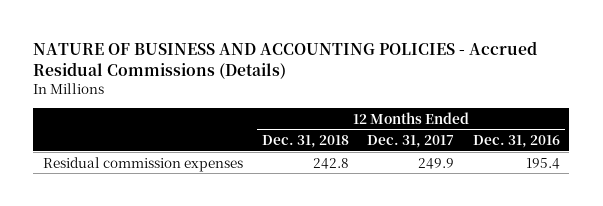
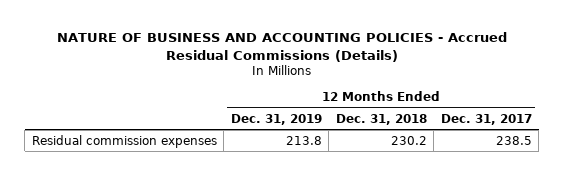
[472,134,560,148] Dec. 31, 2016 -> none
none -> [230,113,322,125] Dec. 31, 2019
[312,157,349,169] 242.8 -> [390,135,427,145] 230.2
[418,157,455,169] 249.9 -> [495,135,532,145] 238.5

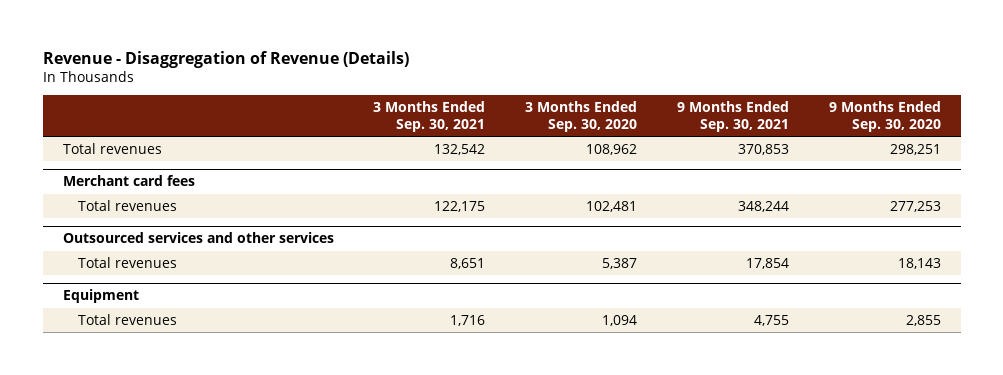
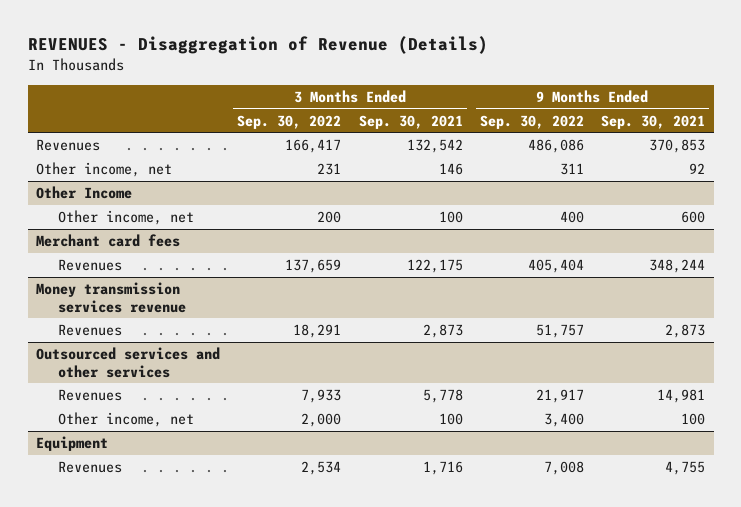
[42,50,409,68] Revenue - Disaggregation of Revenue (Details) -> [27,36,488,55] REVENUES - Disaggregation of Revenue (Details)
[525,100,638,132] 3 Months Ended Sep. 30, 2020 -> none
[828,100,941,132] 9 Months Ended Sep. 30, 2020 -> none
none -> [237,114,342,129] Sep. 30, 2022
none -> [479,114,584,129] Sep. 30, 2022
[62,142,162,154] Total revenues -> [36,138,101,151] Revenues
none -> [36,161,173,177] Other income, net
none -> [36,185,133,199] Other Income
none -> [58,209,195,225] Other income, net
[78,199,178,211] Total revenues -> [58,258,123,271] Revenues
none -> [36,281,187,313] Money transmission services revenue
none -> [58,323,123,336] Revenues
[78,256,178,268] Total revenues -> [58,388,123,401] Revenues
[450,257,486,269] 8,651 -> [422,388,463,403] 5,778
[746,257,790,269] 17,854 -> [657,388,706,403] 14,981
none -> [58,411,195,427] Other income, net
[78,313,178,325] Total revenues -> [58,460,123,473] Revenues

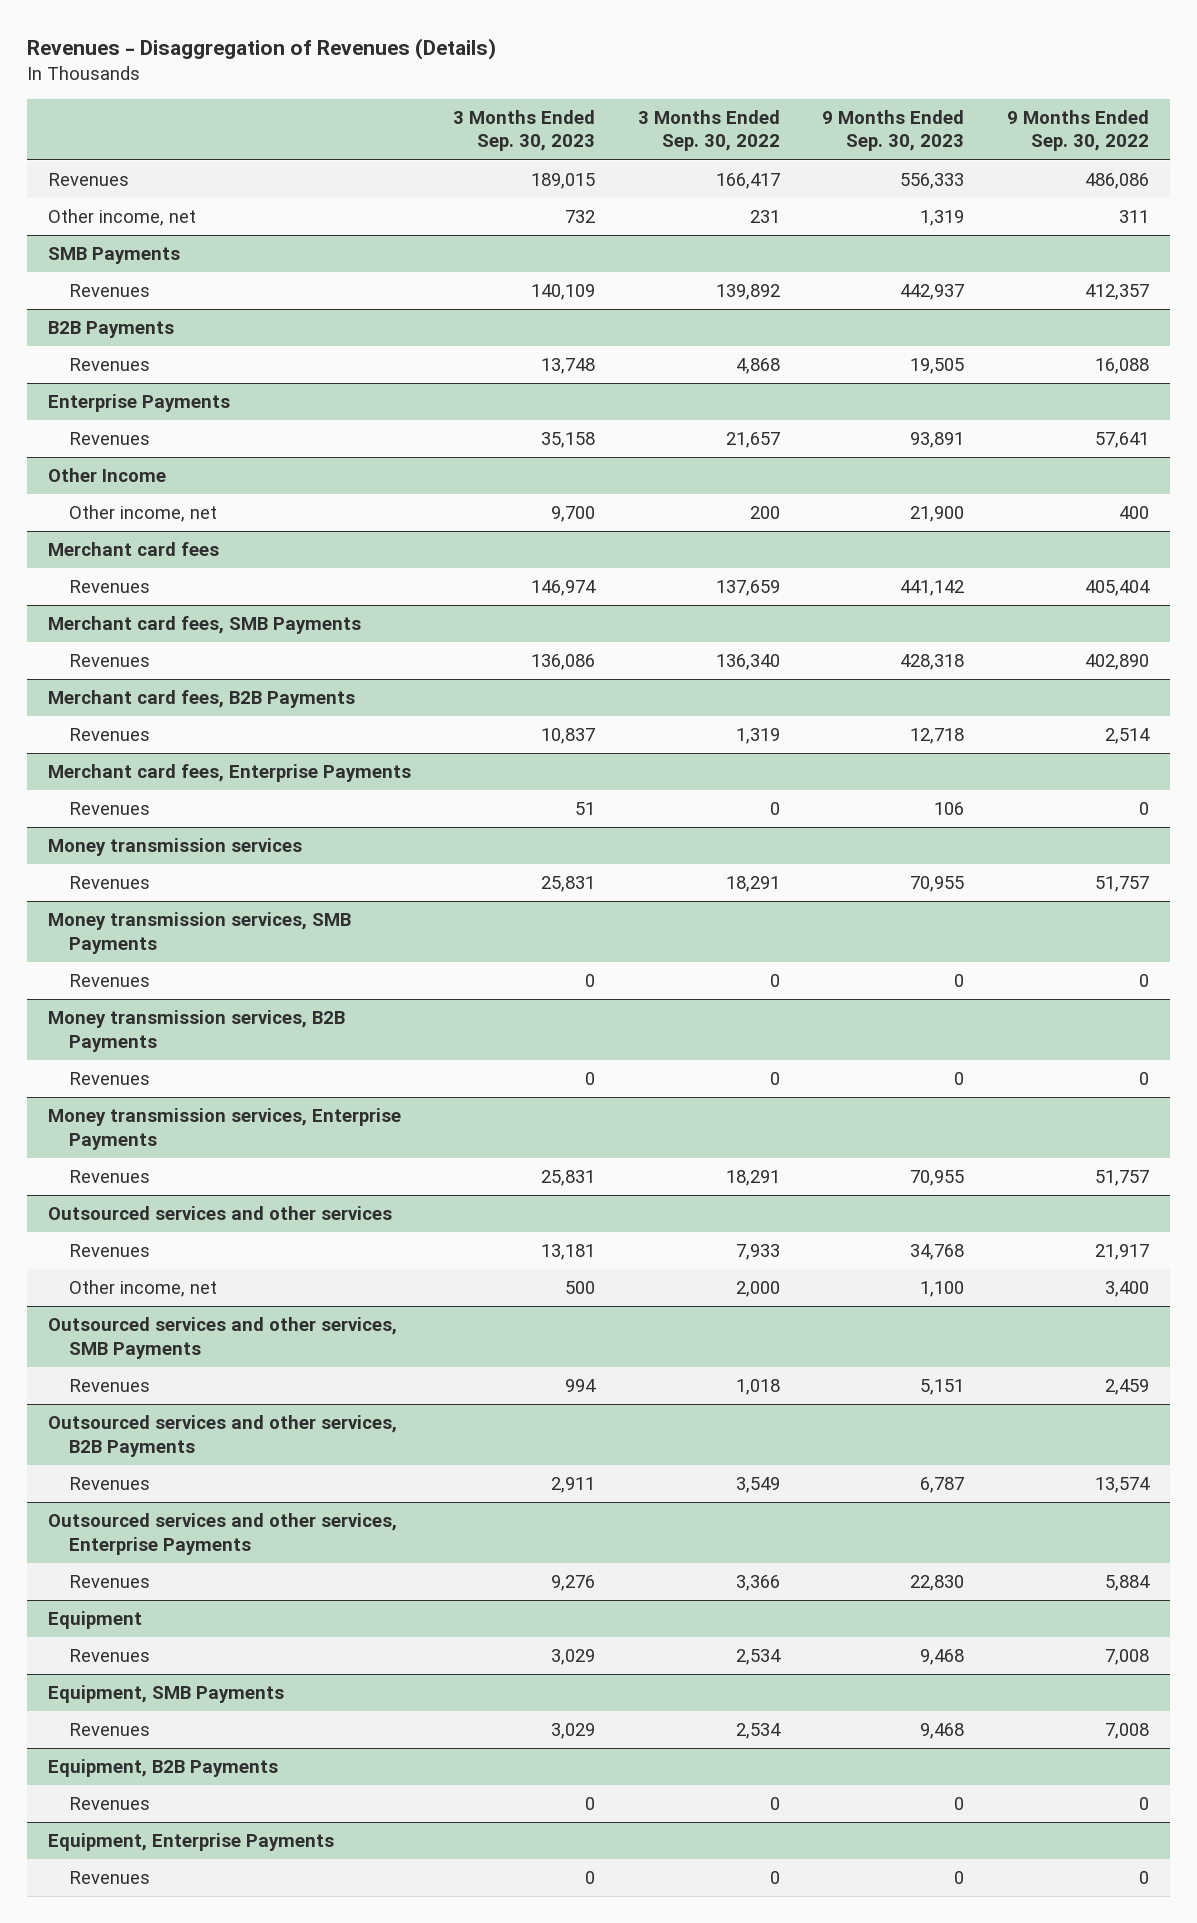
[27,36,488,55] REVENUES - Disaggregation of Revenue (Details) -> [26,38,496,61] Revenues - Disaggregation of Revenues (Details)
[358,114,463,129] Sep. 30, 2021 -> none
[601,114,706,129] Sep. 30, 2021 -> none
none -> [453,109,596,152] 3 Months Ended Sep. 30, 2023
none -> [822,109,965,152] 9 Months Ended Sep. 30, 2023
none -> [47,247,180,265] SMB Payments
none -> [69,284,151,298] Revenues
none -> [47,321,174,339] B2B Payments
none -> [69,358,151,372] Revenues
none -> [47,394,230,413] Enterprise Payments
none -> [69,432,151,446] Revenues
none -> [47,616,361,635] Merchant card fees, SMB Payments
none -> [69,654,151,668] Revenues
none -> [47,690,355,709] Merchant card fees, B2B Payments
none -> [69,728,151,742] Revenues
none -> [47,764,411,783] Merchant card fees, Enterprise Payments
none -> [69,802,151,816] Revenues
[36,281,187,313] Money transmission services revenue -> [47,838,302,857] Money transmission services
none -> [47,912,351,954] Money transmission services, SMB Payments
none -> [69,974,151,988] Revenues
none -> [47,1010,345,1052] Money transmission services, B2B Payments
none -> [69,1072,151,1086] Revenues
none -> [47,1108,401,1150] Money transmission services, Enterprise Payments
none -> [69,1170,151,1184] Revenues
none -> [47,1317,397,1359] Outsourced services and other services, SMB Payments
none -> [69,1379,151,1393] Revenues
none -> [47,1415,397,1457] Outsourced services and other services, B2B Payments
none -> [69,1477,151,1491] Revenues
none -> [47,1513,397,1555] Outsourced services and other services, Enterprise Payments
none -> [69,1575,151,1589] Revenues
none -> [47,1685,284,1704] Equipment, SMB Payments
none -> [69,1723,151,1737] Revenues
none -> [47,1759,278,1778] Equipment, B2B Payments
none -> [69,1797,151,1811] Revenues
none -> [47,1833,334,1852] Equipment, Enterprise Payments
none -> [69,1871,151,1885] Revenues

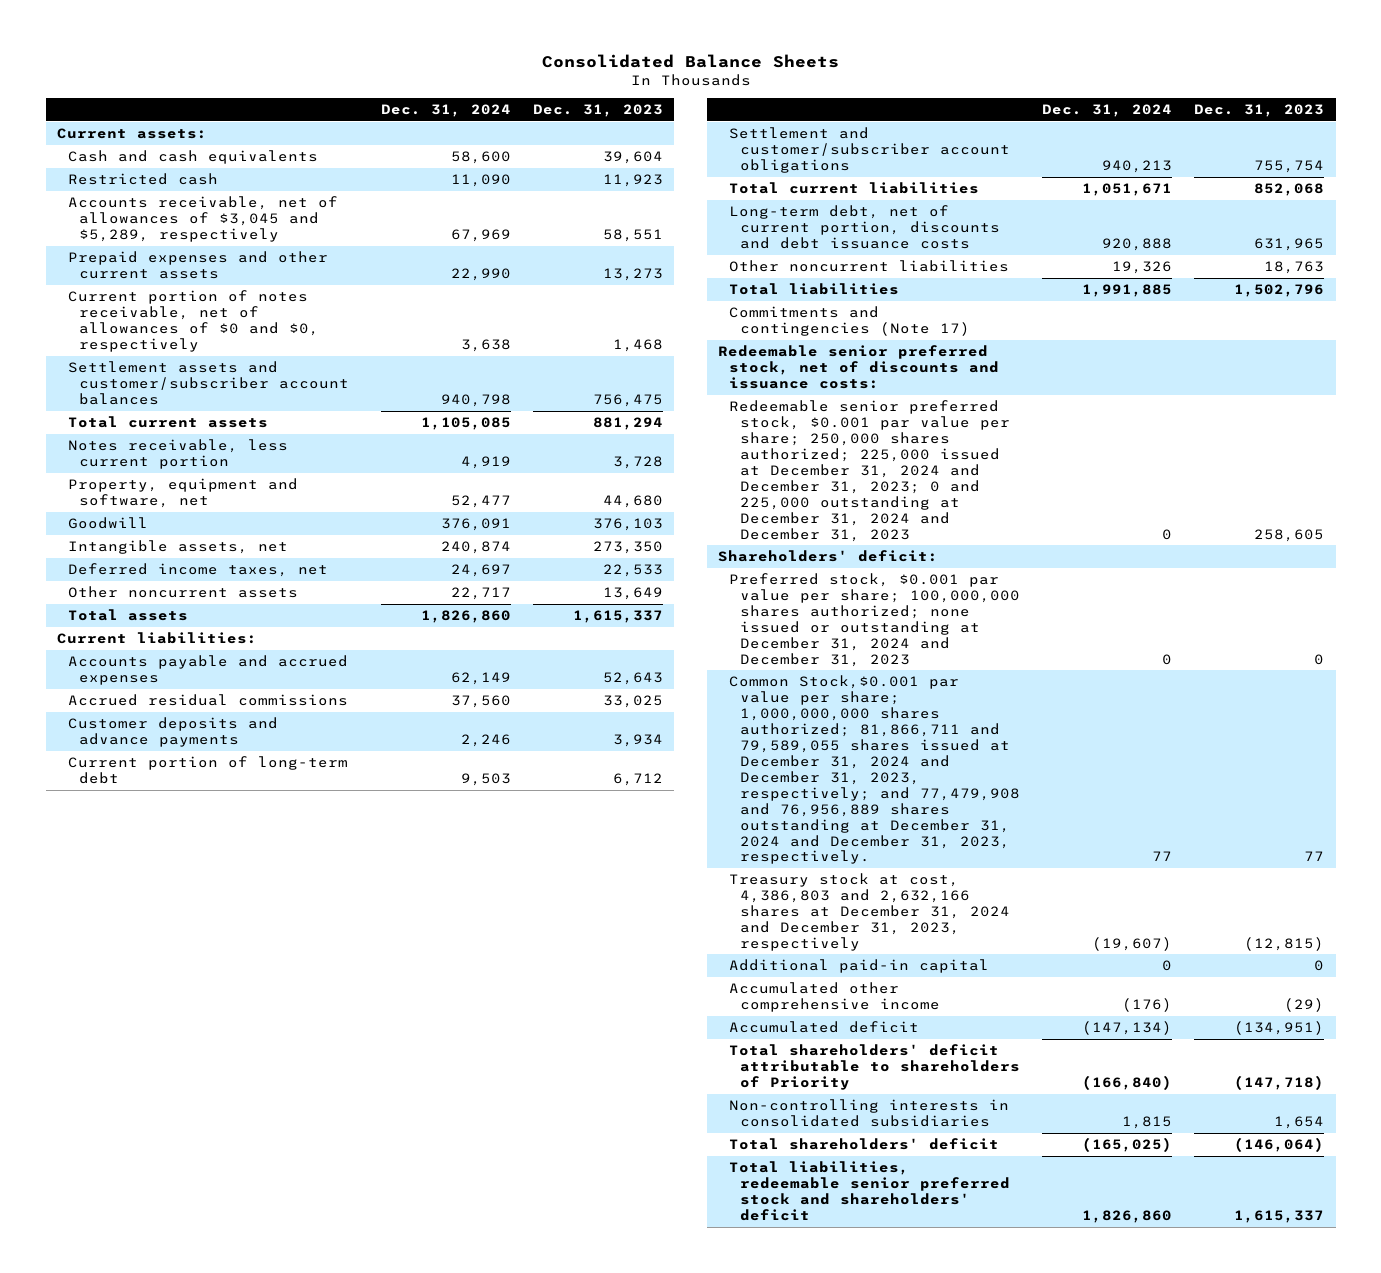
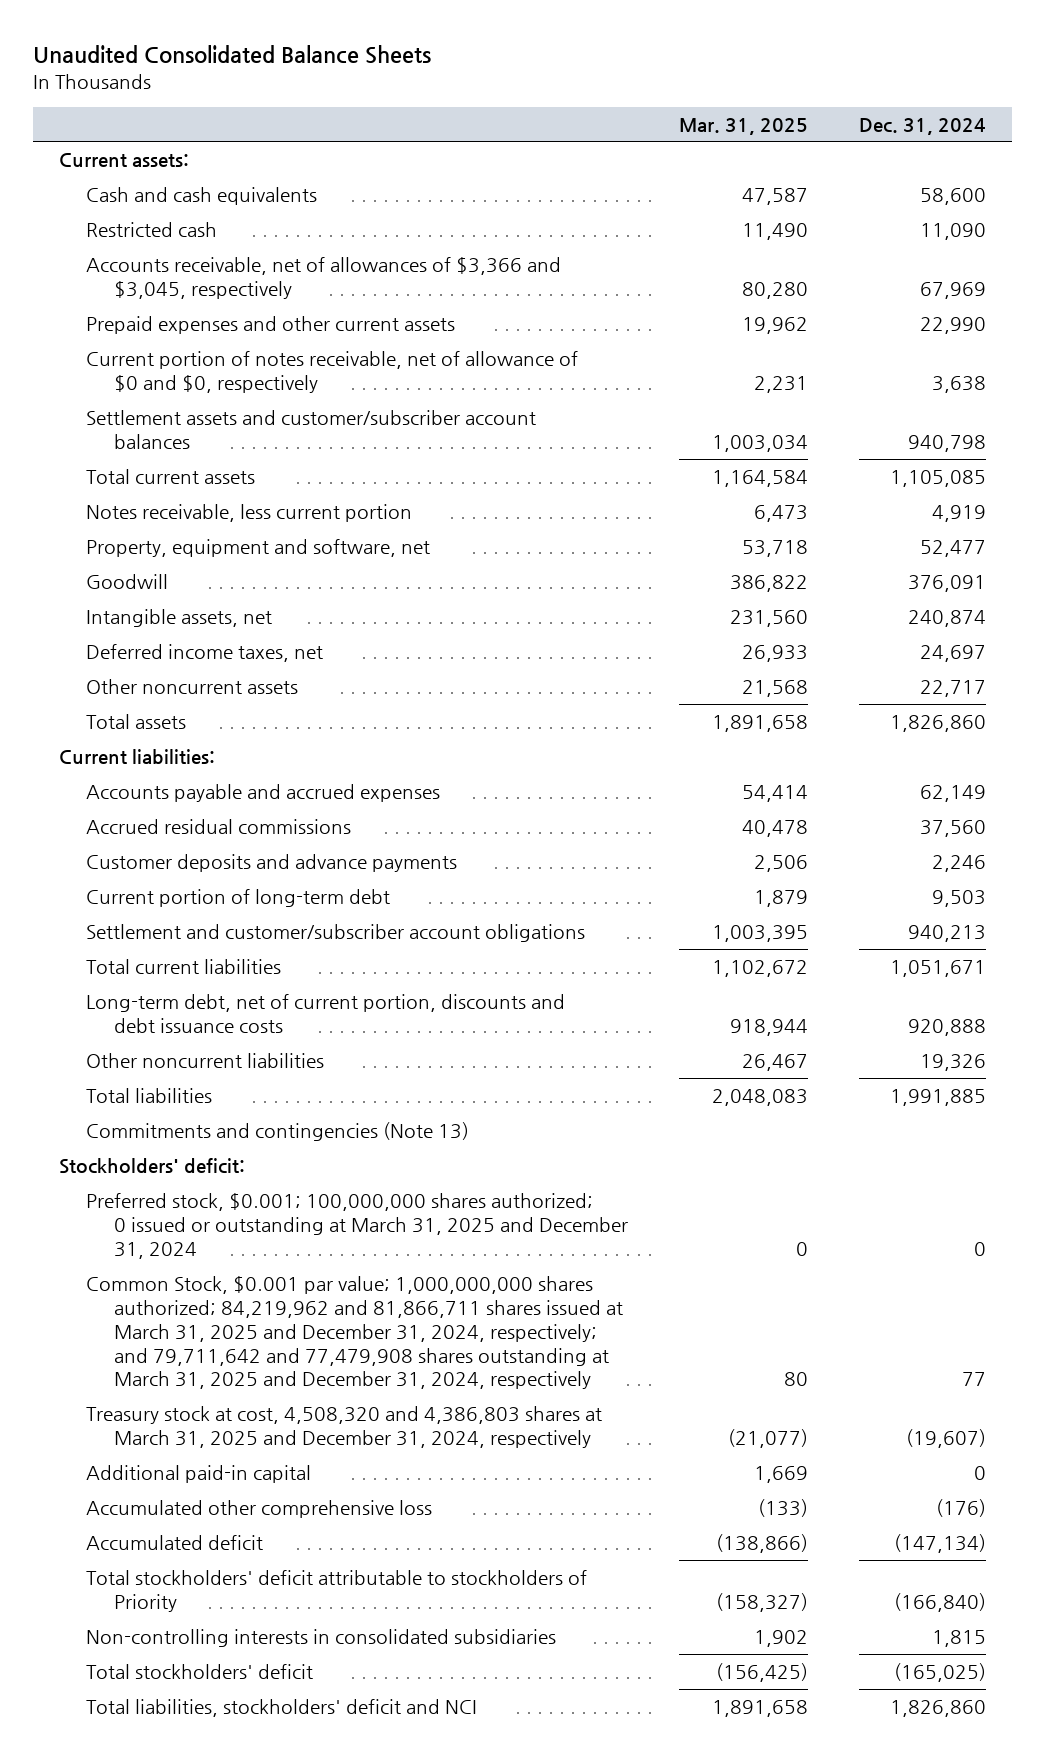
[541,53,839,68] Consolidated Balance Sheets -> [33,45,432,65] Unaudited Consolidated Balance Sheets
[532,104,663,118] Dec. 31, 2023 -> none
none -> [678,117,808,135] Mar. 31, 2025
[67,196,338,242] Accounts receivable, net of allowances of $3,045 and $5,289, respectively -> [86,256,562,299] Accounts receivable, net of allowances of $3,366 and $3,045, respectively
[67,290,319,352] Current portion of notes receivable, net of allowances of $0 and $0, respectively -> [86,350,579,393] Current portion of notes receivable, net of allowance of $0 and $0, respectively
[718,345,1000,389] Redeemable senior preferred stock, net of discounts and issuance costs: -> none
[729,400,1011,542] Redeemable senior preferred stock, $0.001 par value per share; 250,000 shares authorized; 225,000 issued at December 31, 2024 and December 31, 2023; 0 and 225,000 outstanding at December 31, 2024 and December 31, 2023 -> none
[729,306,971,336] Commitments and contingencies (Note 17) -> [86,1121,470,1141] Commitments and contingencies (Note 13)
[718,550,939,563] Shareholders' deficit: -> [58,1157,245,1174] Stockholders' deficit:
[729,573,1021,667] Preferred stock, $0.001 par value per share; 100,000,000 shares authorized; none issued or outstanding at December 31, 2024 and December 31, 2023 -> [86,1192,628,1259] Preferred stock, $0.001; 100,000,000 shares authorized; 0 issued or outstanding at March 31, 2025 and December 31, 2024
[729,675,1021,865] Common Stock,$0.001 par value per share; 1,000,000,000 shares authorized; 81,866,711 and 79,589,055 shares issued at December 31, 2024 and December 31, 2023, respectively; and 77,479,908 and 76,956,889 shares outstanding at December 31, 2024 and December 31, 2023, respectively. -> [86,1275,623,1390] Common Stock, $0.001 par value; 1,000,000,000 shares authorized; 84,219,962 and 81,866,711 shares issued at March 31, 2025 and December 31, 2024, respectively; and 79,711,642 and 77,479,908 shares outstanding at March 31, 2025 and December 31, 2024, respectively
[729,873,1011,951] Treasury stock at cost, 4,386,803 and 2,632,166 shares at December 31, 2024 and December 31, 2023, respectively -> [86,1405,603,1448] Treasury stock at cost, 4,508,320 and 4,386,803 shares at March 31, 2025 and December 31, 2024, respectively
[729,982,941,1012] Accumulated other comprehensive income -> [86,1499,433,1518] Accumulated other comprehensive loss
[729,1044,1021,1090] Total shareholders' deficit attributable to shareholders of Priority -> [86,1569,588,1612] Total stockholders' deficit attributable to stockholders of Priority
[729,1138,1000,1151] Total shareholders' deficit -> [86,1663,314,1679] Total stockholders' deficit
[729,1161,1011,1221] Total liabilities, redeemable senior preferred stock and shareholders' deficit -> [86,1698,478,1717] Total liabilities, stockholders' deficit and NCI

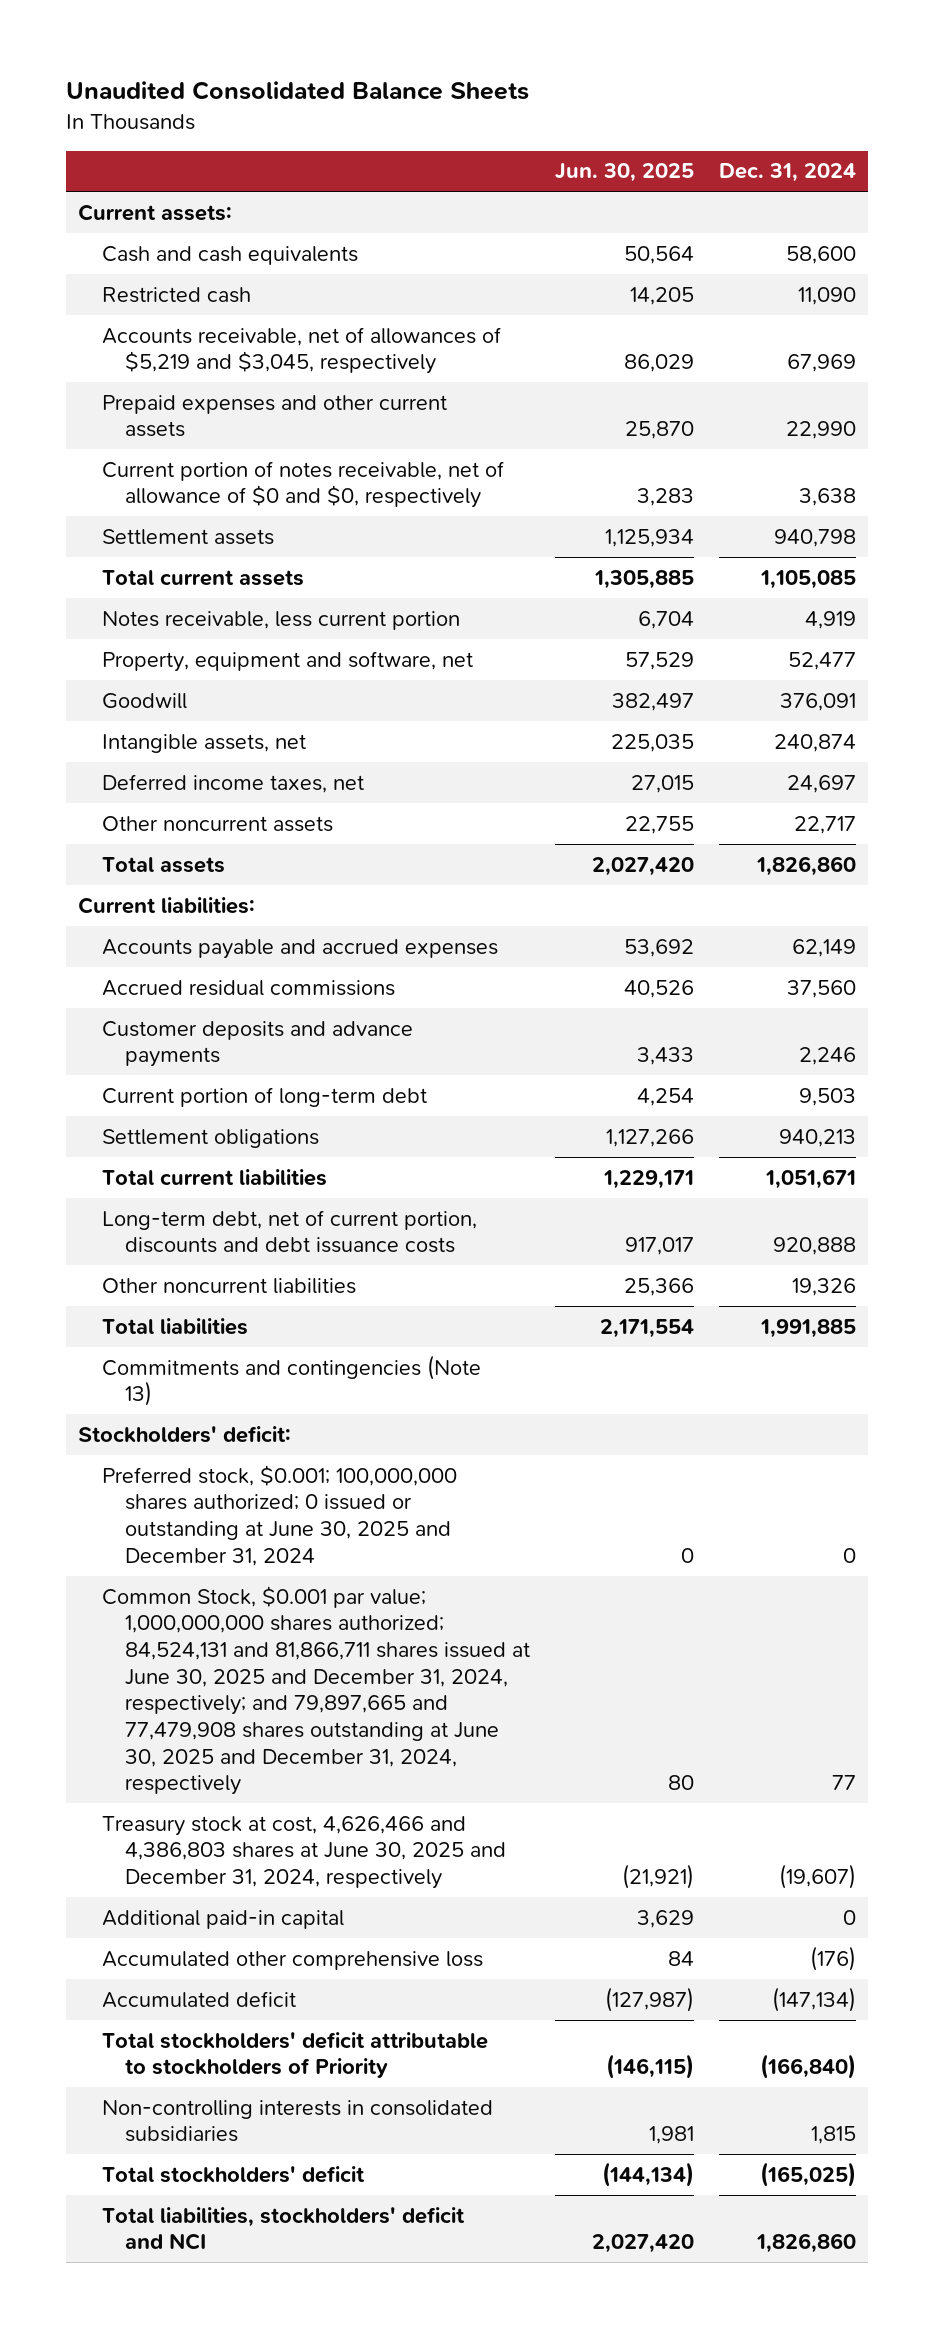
[678,117,808,135] Mar. 31, 2025 -> none
none -> [554,163,694,183] Jun. 30, 2025
[86,256,562,299] Accounts receivable, net of allowances of $3,366 and $3,045, respectively -> [101,326,501,375] Accounts receivable, net of allowances of $5,219 and $3,045, respectively
[86,409,537,449] Settlement assets and customer/subscriber account balances -> [101,528,274,545] Settlement assets
[86,923,586,942] Settlement and customer/subscriber account obligations -> [101,1128,319,1148] Settlement obligations
[86,1192,628,1259] Preferred stock, $0.001; 100,000,000 shares authorized; 0 issued or outstanding at March 31, 2025 and December 31, 2024 -> [101,1464,457,1566] Preferred stock, $0.001; 100,000,000 shares authorized; 0 issued or outstanding at June 30, 2025 and December 31, 2024
[86,1275,623,1390] Common Stock, $0.001 par value; 1,000,000,000 shares authorized; 84,219,962 and 81,866,711 shares issued at March 31, 2025 and December 31, 2024, respectively; and 79,711,642 and 77,479,908 shares outstanding at March 31, 2025 and December 31, 2024, respectively -> [101,1585,530,1796] Common Stock, $0.001 par value; 1,000,000,000 shares authorized; 84,524,131 and 81,866,711 shares issued at June 30, 2025 and December 31, 2024, respectively; and 79,897,665 and 77,479,908 shares outstanding at June 30, 2025 and December 31, 2024, respectively
[86,1405,603,1448] Treasury stock at cost, 4,508,320 and 4,386,803 shares at March 31, 2025 and December 31, 2024, respectively -> [101,1815,506,1890] Treasury stock at cost, 4,626,466 and 4,386,803 shares at June 30, 2025 and December 31, 2024, respectively

